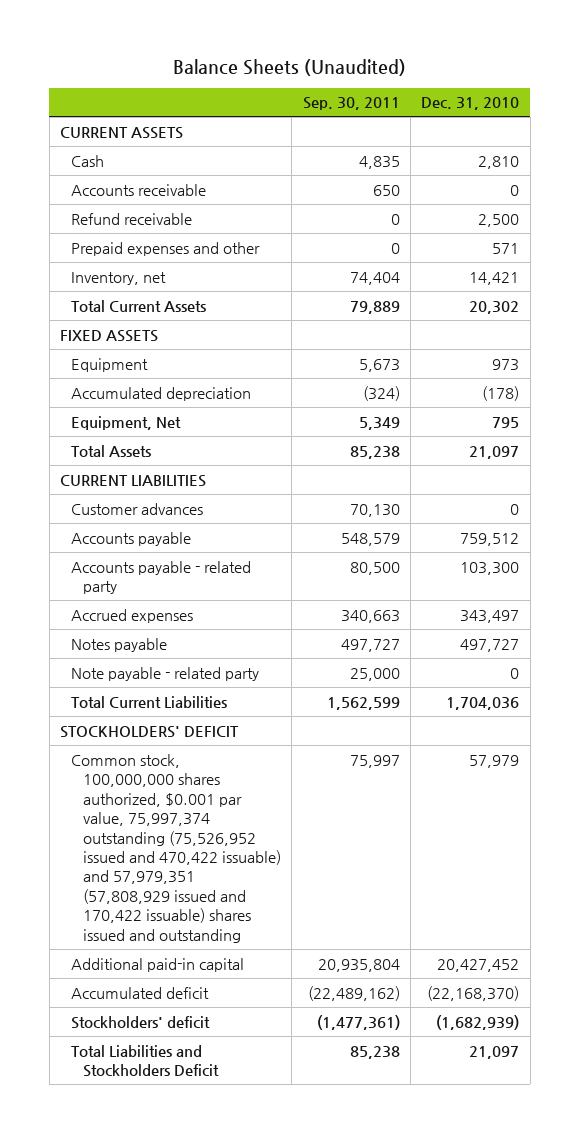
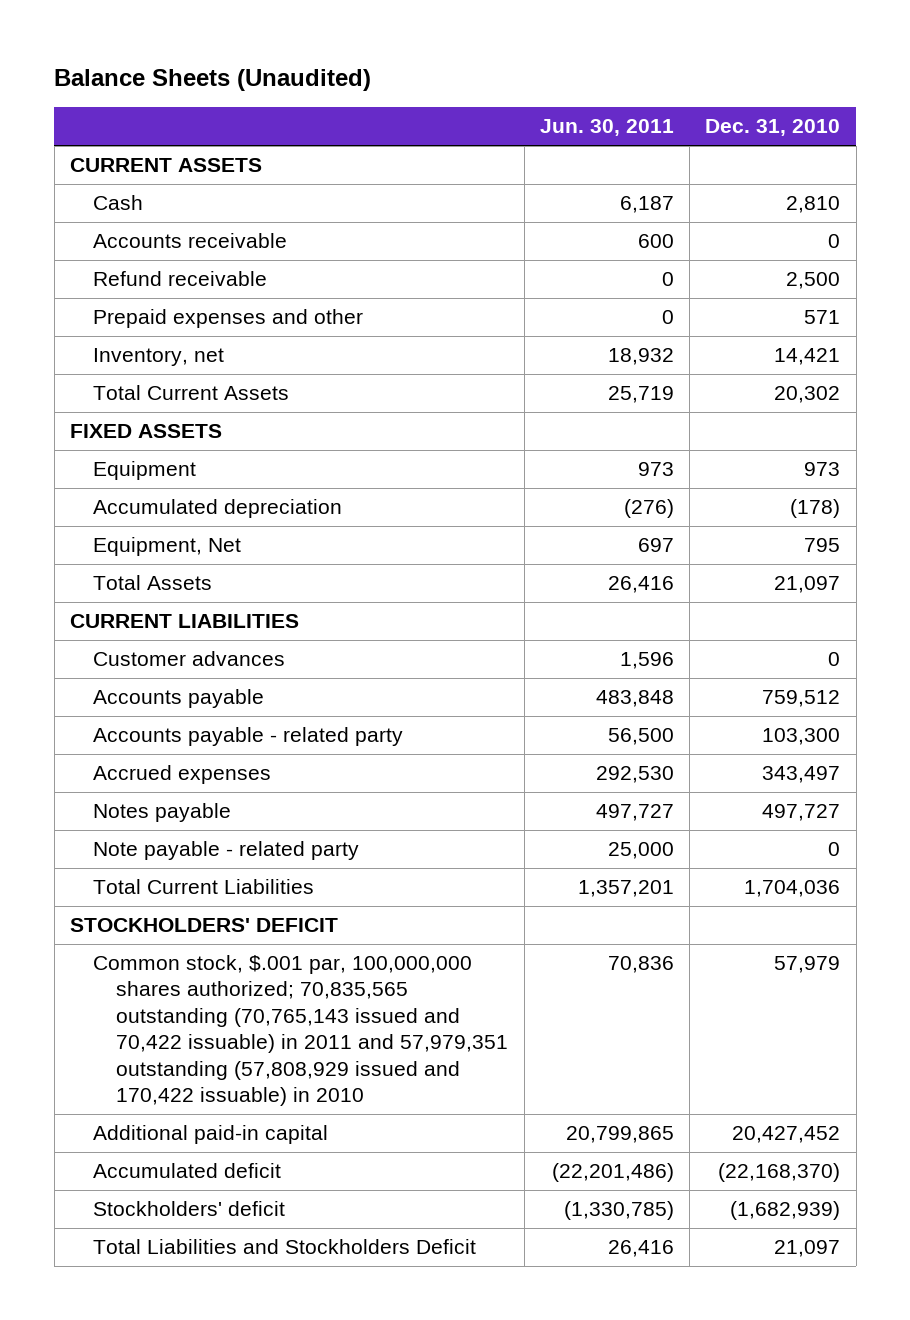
[302,97,400,111] Sep. 30, 2011 -> none
none -> [539,119,674,137] Jun. 30, 2011
[71,753,281,943] Common stock, 100,000,000 shares authorized, $0.001 par value, 75,997,374 outstanding (75,526,952 issued and 470,422 issuable) and 57,979,351 (57,808,929 issued and 170,422 issuable) shares issued and outstanding -> [93,955,509,1106] Common stock, $.001 par, 100,000,000 shares authorized; 70,835,565 outstanding (70,765,143 issued and 70,422 issuable) in 2011 and 57,979,351 outstanding (57,808,929 issued and 170,422 issuable) in 2010

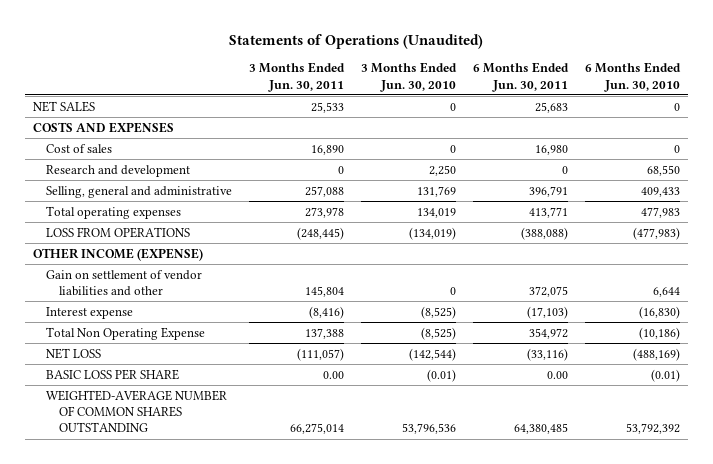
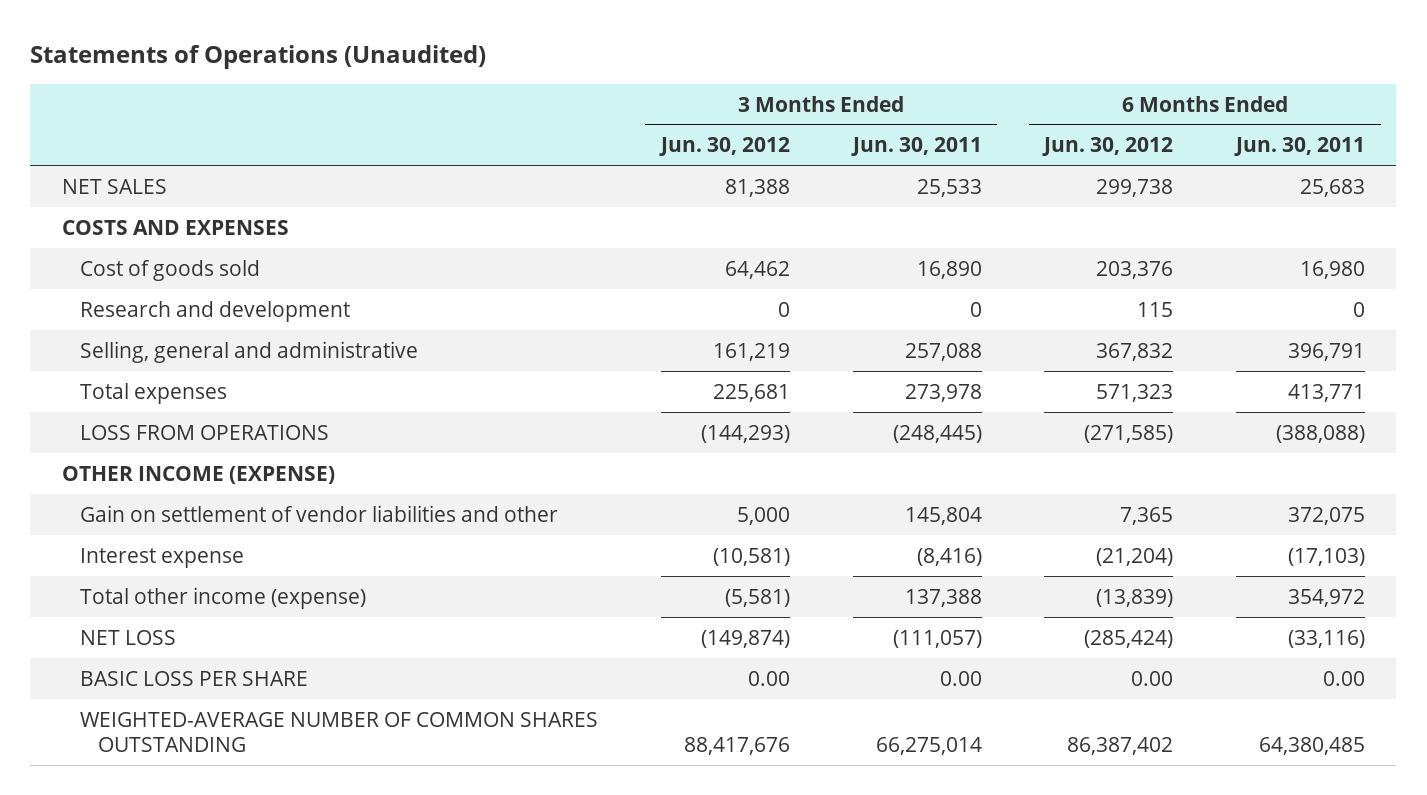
[360,62,457,92] 3 Months Ended Jun. 30, 2010 -> none
[584,62,681,92] 6 Months Ended Jun. 30, 2010 -> none
none -> [658,137,790,157] Jun. 30, 2012
none -> [1042,137,1174,157] Jun. 30, 2012
[46,143,113,153] Cost of sales -> [79,259,260,281] Cost of goods sold
[46,205,182,219] Total operating expenses -> [79,382,227,404] Total expenses
[46,326,206,340] Total Non Operating Expense -> [79,586,366,609] Total other income (expense)

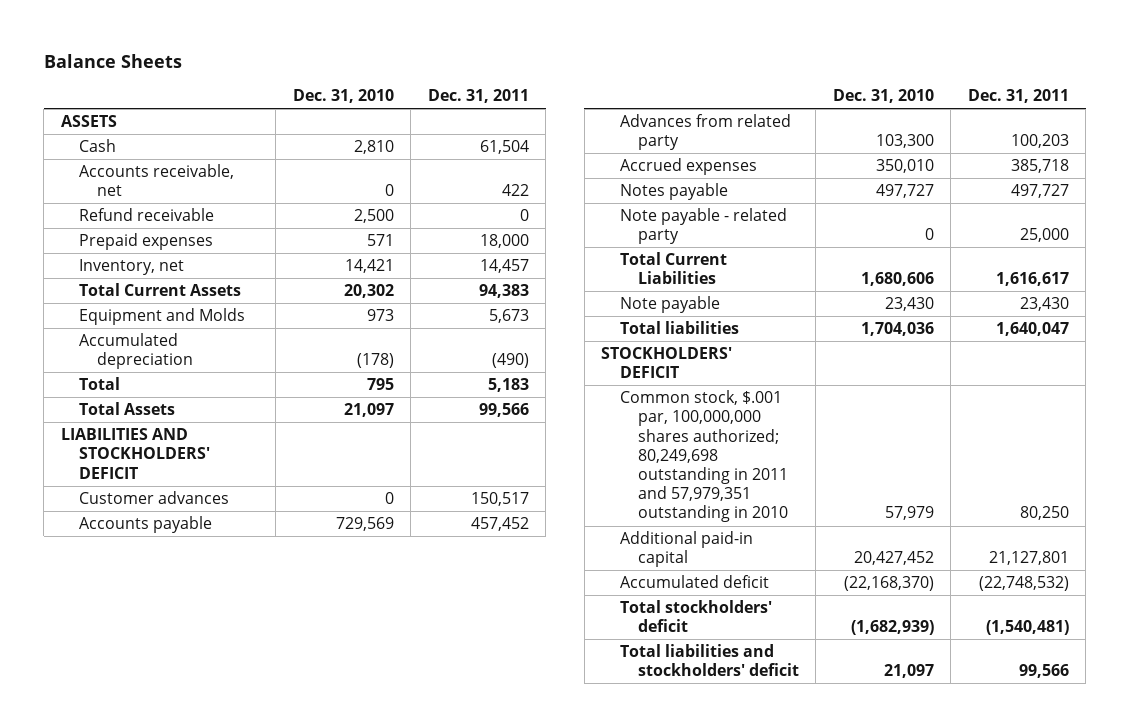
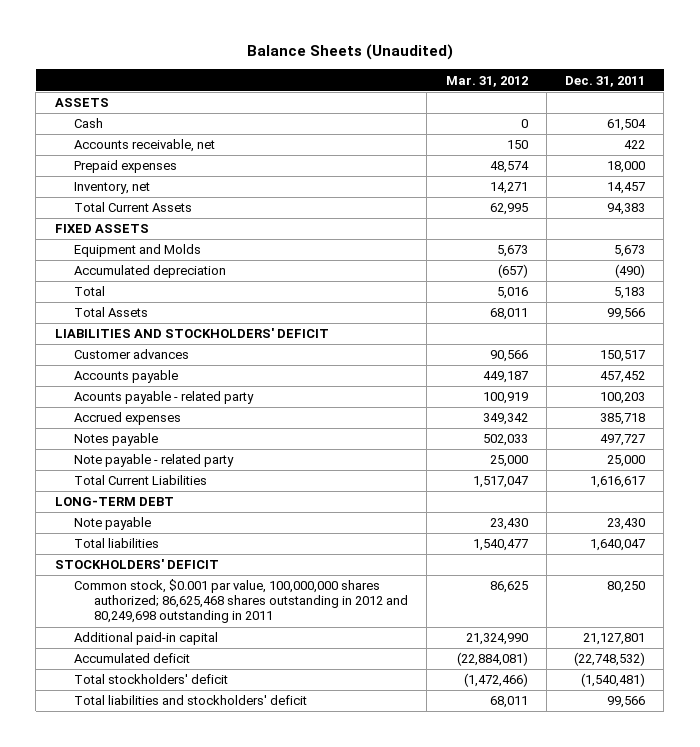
[43,53,182,68] Balance Sheets -> [246,44,453,61] Balance Sheets (Unaudited)
[292,89,394,104] Dec. 31, 2010 -> none
none -> [445,75,528,87] Mar. 31, 2012
[79,208,215,222] Refund receivable -> none
none -> [54,224,149,234] FIXED ASSETS
[619,114,791,151] Advances from related party -> [74,391,255,405] Acounts payable - related party
none -> [54,497,174,507] LONG-TERM DEBT
[619,390,788,523] Common stock, $.001 par, 100,000,000 shares authorized; 80,249,698 outstanding in 2011 and 57,979,351 outstanding in 2010 -> [74,579,409,624] Common stock, $0.001 par value, 100,000,000 shares authorized; 86,625,468 shares outstanding in 2012 and 80,249,698 outstanding in 2011

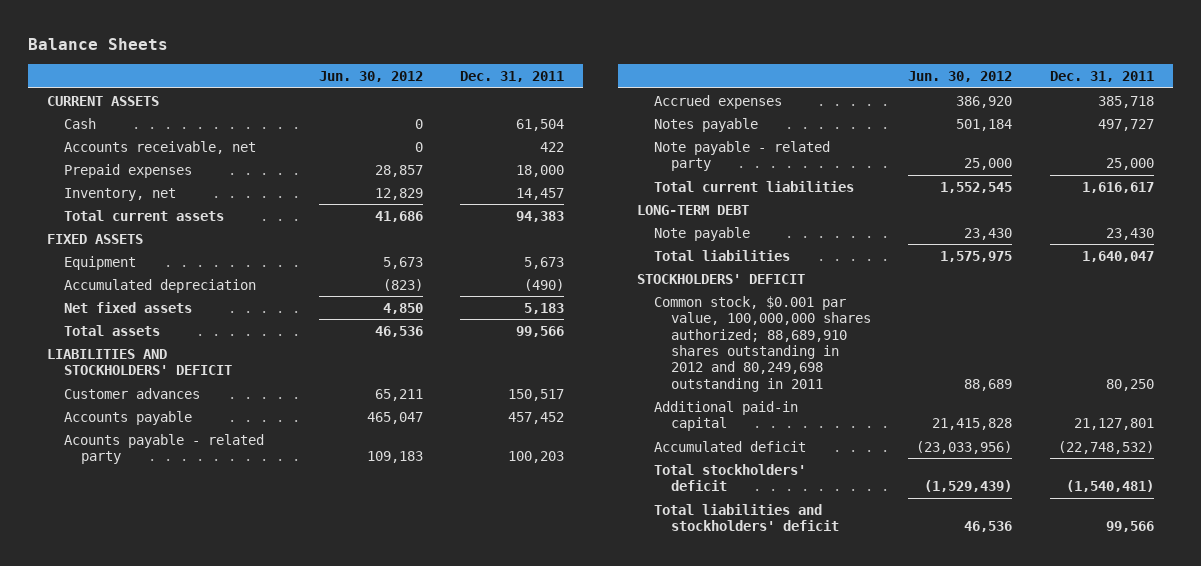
[246,44,453,61] Balance Sheets (Unaudited) -> [28,38,169,51] Balance Sheets
[445,75,528,87] Mar. 31, 2012 -> none
none -> [318,71,423,83] Jun. 30, 2012
[54,98,109,108] ASSETS -> [47,95,160,106] CURRENT ASSETS
[74,202,193,213] Total Current Assets -> [64,209,225,221] Total current assets
[74,244,202,258] Equipment and Molds -> [64,255,137,270] Equipment
[74,286,106,297] Total -> [64,301,193,313] Net fixed assets
[74,307,149,318] Total Assets -> [64,324,161,336] Total assets
[74,475,208,486] Total Current Liabilities -> [653,180,854,192] Total current liabilities
[74,579,409,624] Common stock, $0.001 par value, 100,000,000 shares authorized; 86,625,468 shares outstanding in 2012 and 80,249,698 outstanding in 2011 -> [653,295,871,392] Common stock, $0.001 par value, 100,000,000 shares authorized; 88,689,910 shares outstanding in 2012 and 80,249,698 outstanding in 2011

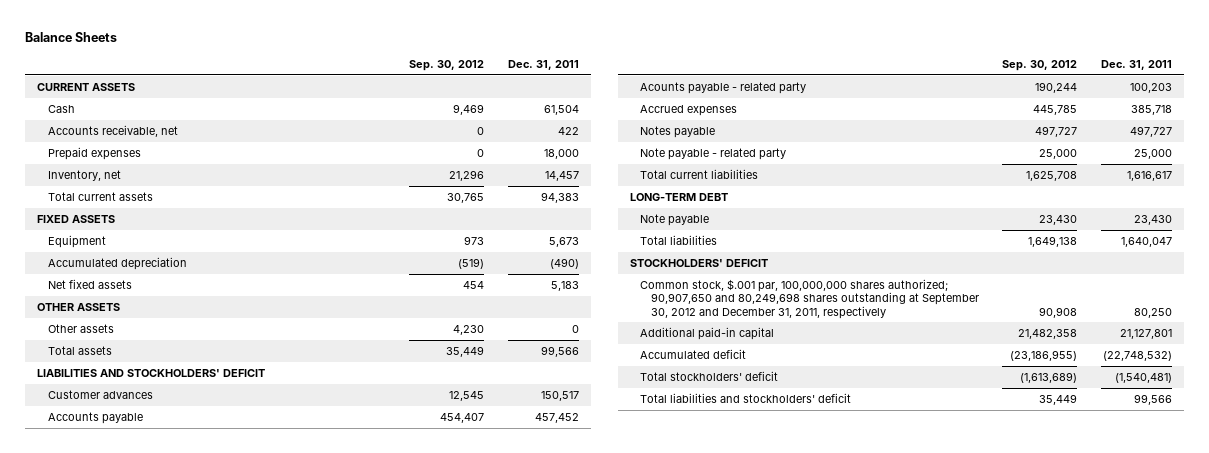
[318,71,423,83] Jun. 30, 2012 -> none
none -> [409,60,485,72] Sep. 30, 2012
none -> [37,302,121,311] OTHER ASSETS
none -> [47,323,114,333] Other assets
[653,295,871,392] Common stock, $0.001 par value, 100,000,000 shares authorized; 88,689,910 shares outstanding in 2012 and 80,249,698 outstanding in 2011 -> [640,278,979,319] Common stock, $.001 par, 100,000,000 shares authorized; 90,907,650 and 80,249,698 shares outstanding at September 30, 2012 and December 31, 2011, respectively

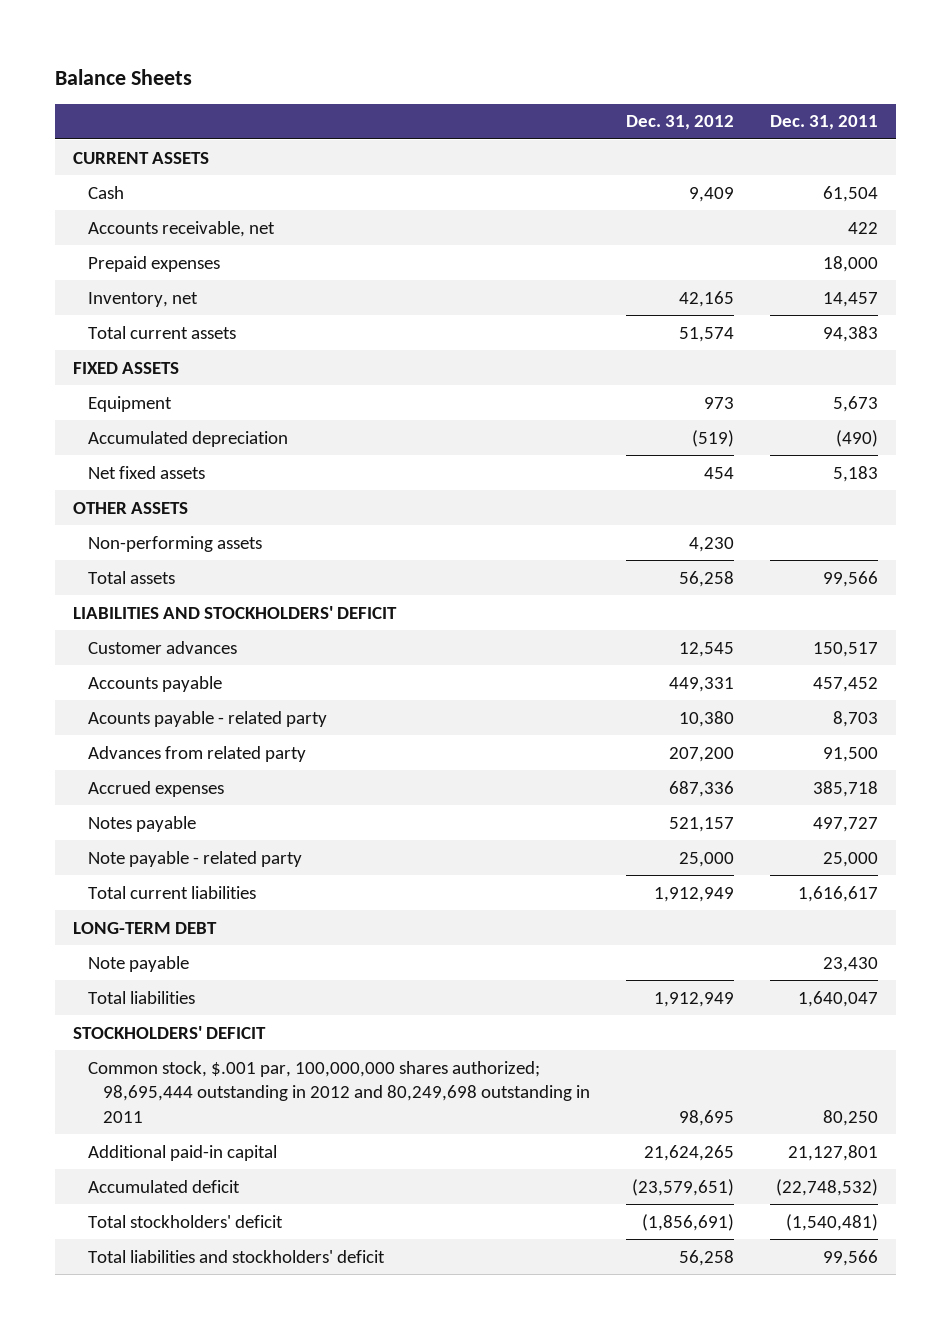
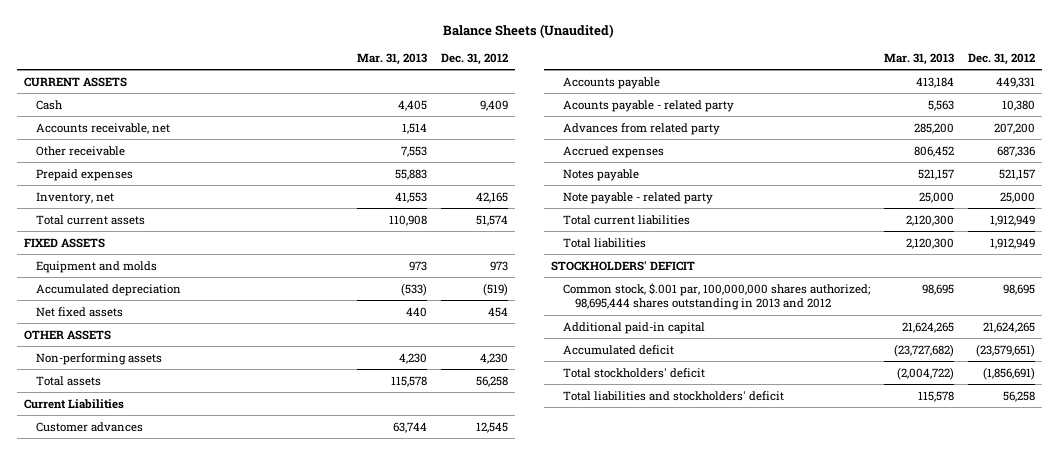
[55,68,193,85] Balance Sheets -> [443,23,615,38] Balance Sheets (Unaudited)
[770,115,879,131] Dec. 31, 2011 -> none
none -> [357,52,428,65] Mar. 31, 2013
none -> [36,145,126,156] Other receivable
[88,395,173,412] Equipment -> [36,260,158,273] Equipment and molds
[73,605,398,619] LIABILITIES AND STOCKHOLDERS' DEFICIT -> none
none -> [23,398,124,409] Current Liabilities
[73,921,218,934] LONG-TERM DEBT -> none
[88,955,190,972] Note payable -> none
[88,1060,590,1123] Common stock, $.001 par, 100,000,000 shares authorized; 98,695,444 outstanding in 2012 and 80,249,698 outstanding in 2011 -> [563,282,871,311] Common stock, $.001 par, 100,000,000 shares authorized; 98,695,444 shares outstanding in 2013 and 2012

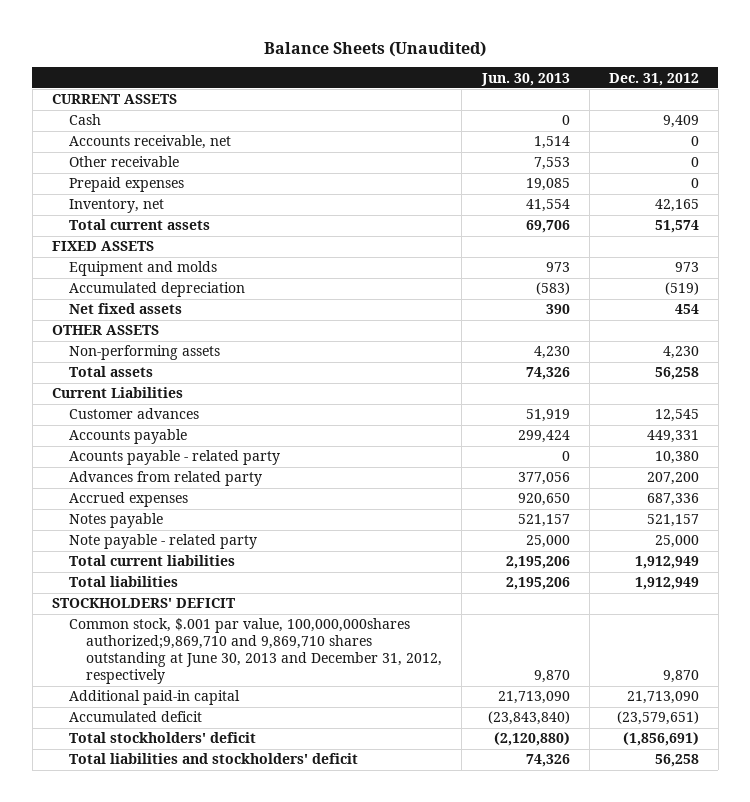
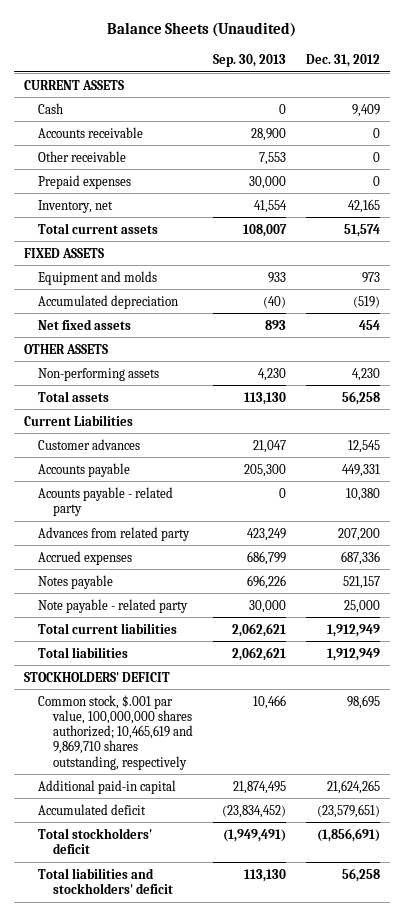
[480,72,570,86] Jun. 30, 2013 -> none
none -> [212,53,286,67] Sep. 30, 2013
[69,135,232,150] Accounts receivable, net -> [38,126,144,138] Accounts receivable
[69,618,443,685] Common stock, $.001 par value, 100,000,000shares authorized;9,869,710 and 9,869,710 shares outstanding at June 30, 2013 and December 31, 2012, respectively -> [38,694,193,770] Common stock, $.001 par value, 100,000,000 shares authorized; 10,465,619 and 9,869,710 shares outstanding, respectively
[662,670,699,684] 9,870 -> [346,694,380,709] 98,695
[626,691,699,705] 21,713,090 -> [326,779,380,794] 21,624,265

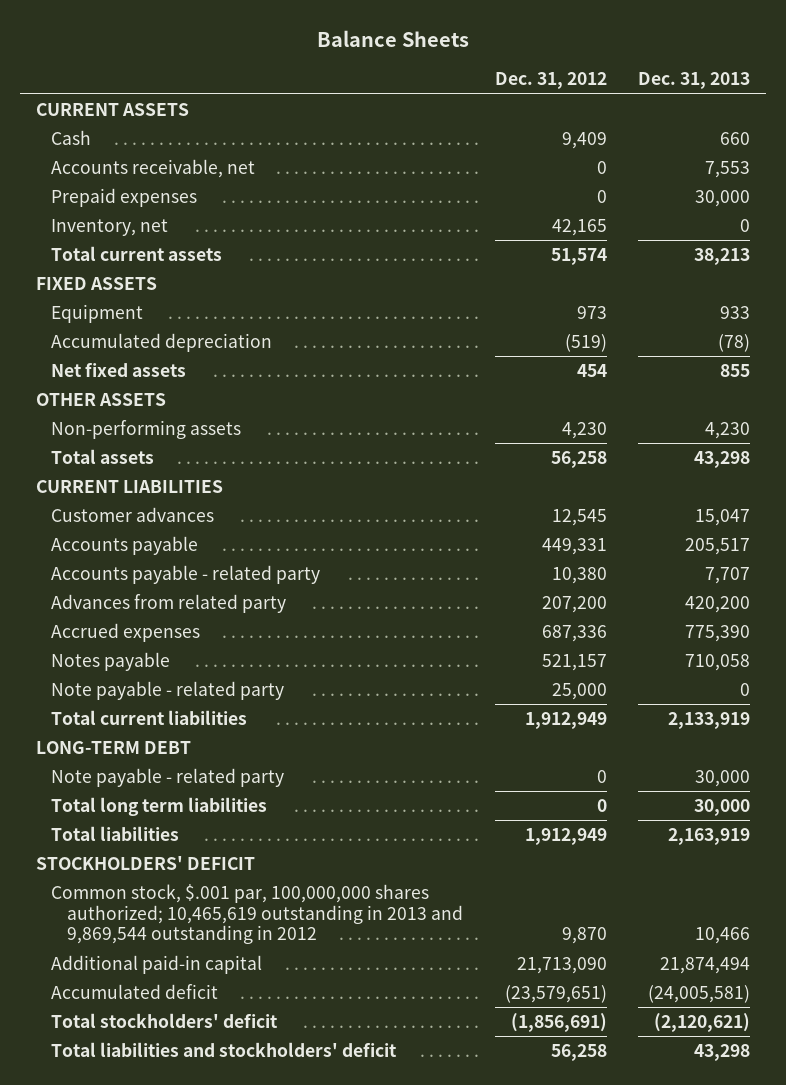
[106,22,296,38] Balance Sheets (Unaudited) -> [316,29,469,47] Balance Sheets
[212,53,286,67] Sep. 30, 2013 -> none
none -> [638,72,751,90] Dec. 31, 2013
[38,150,127,162] Other receivable -> none
[38,126,144,138] Accounts receivable -> [51,159,256,179] Accounts receivable, net
[38,270,158,285] Equipment and molds -> [51,304,144,324] Equipment
[23,414,133,426] Current Liabilities -> [35,480,223,494] CURRENT LIABILITIES
[38,486,174,516] Acounts payable - related party -> [51,565,321,585] Accounts payable - related party
none -> [35,741,191,755] LONG-TERM DEBT
none -> [51,768,285,788] Note payable - related party
none -> [51,797,268,817] Total long term liabilities
[38,694,193,770] Common stock, $.001 par value, 100,000,000 shares authorized; 10,465,619 and 9,869,710 shares outstanding, respectively -> [51,884,464,945] Common stock, $.001 par, 100,000,000 shares authorized; 10,465,619 outstanding in 2013 and 9,869,544 outstanding in 2012
[346,694,380,709] 98,695 -> [561,927,607,945] 9,870
[326,779,380,794] 21,624,265 -> [516,957,607,975] 21,713,090

